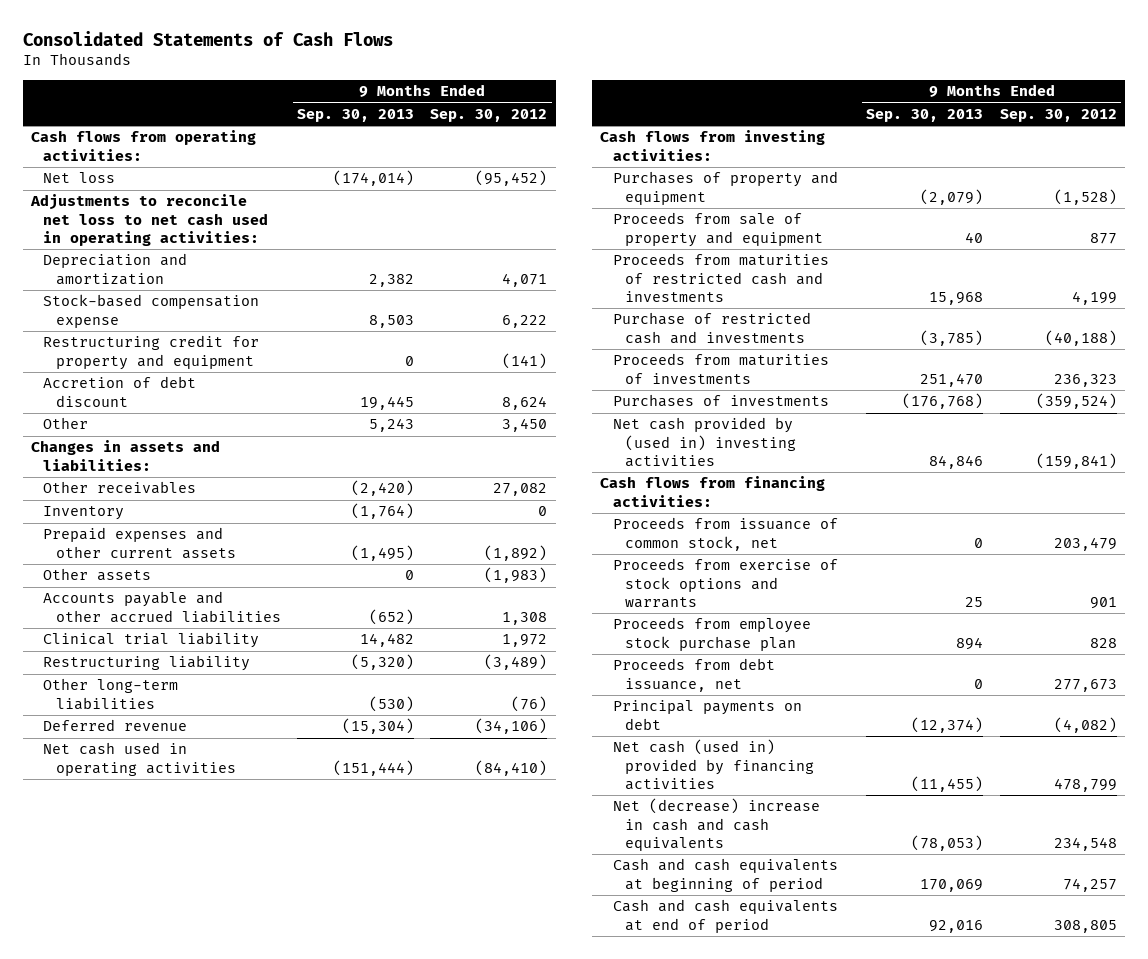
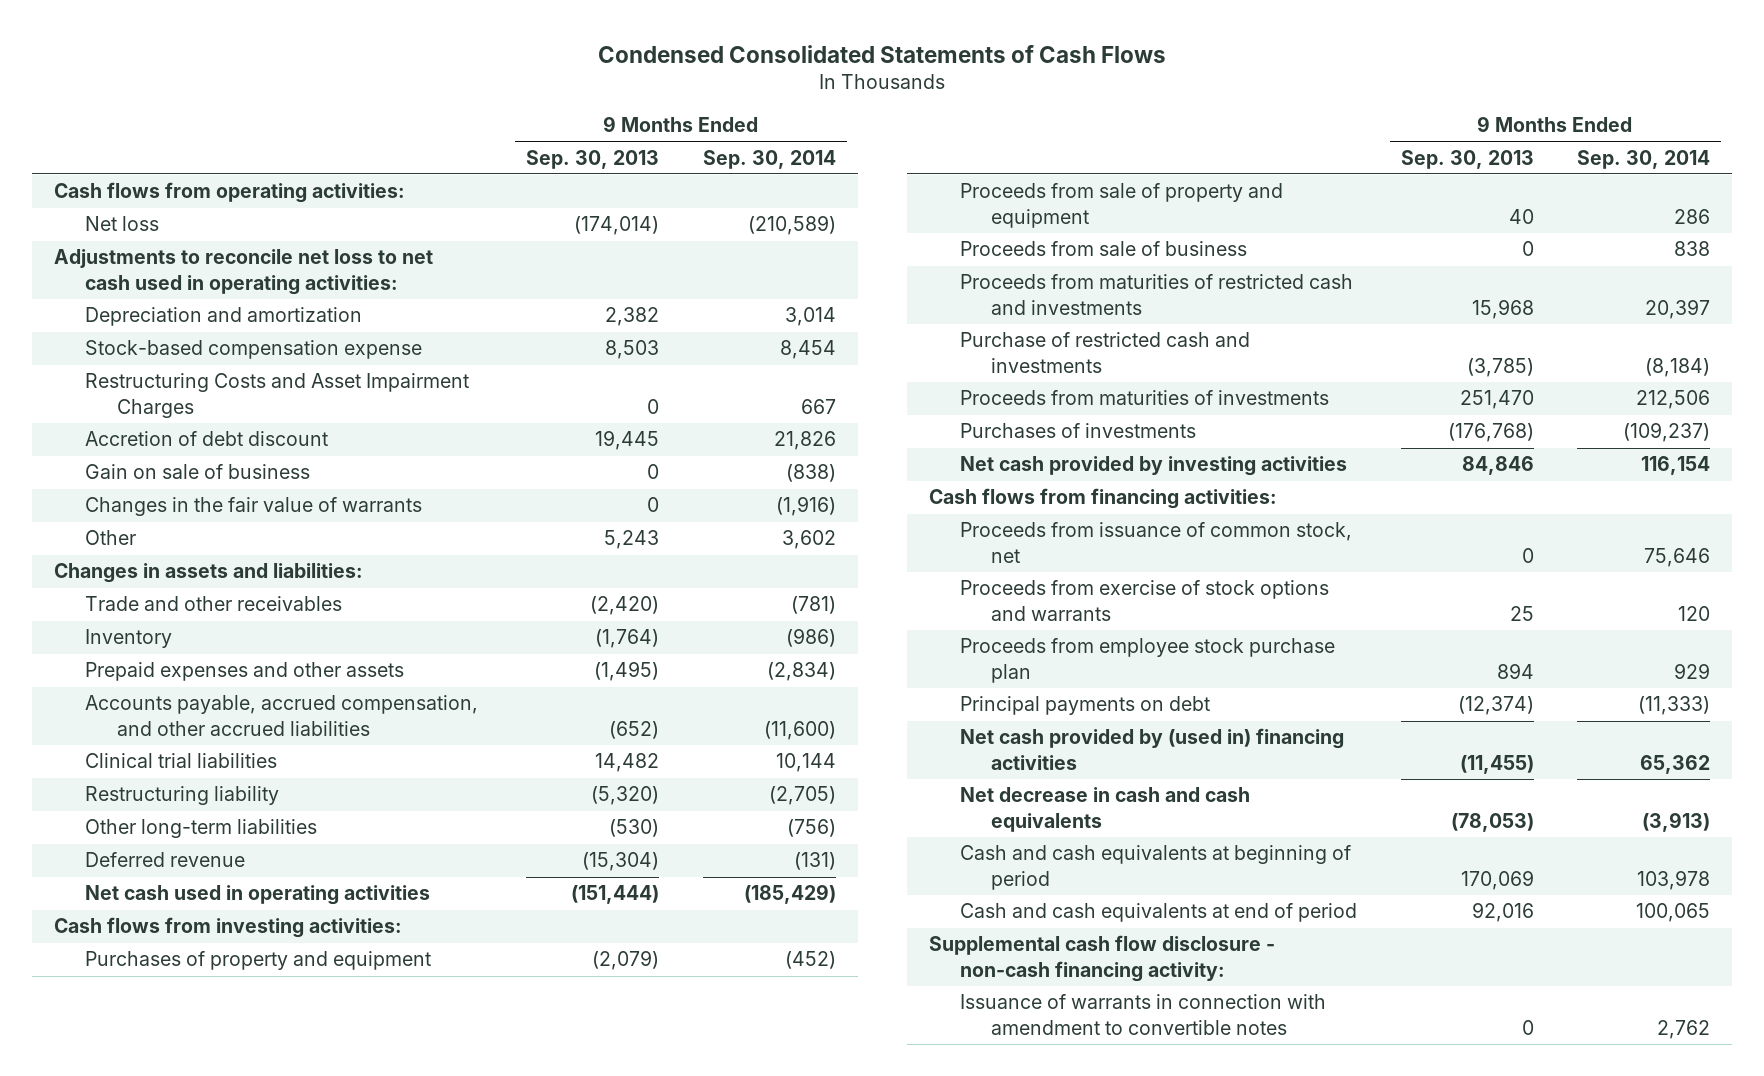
[22,30,393,46] Consolidated Statements of Cash Flows -> [598,44,1167,63] Condensed Consolidated Statements of Cash Flows
[430,109,548,123] Sep. 30, 2012 -> none
none -> [702,149,836,169] Sep. 30, 2014
[43,335,260,370] Restructuring credit for property and equipment -> [85,373,470,418] Restructuring Costs and Asset Impairment Charges
none -> [85,464,311,480] Gain on sale of business
none -> [85,497,423,517] Changes in the fair value of warrants
[43,481,197,495] Other receivables -> [85,596,343,612] Trade and other receivables
[43,568,152,582] Other assets -> none
[43,527,236,559] Prepaid expenses and other current assets -> [85,662,405,682] Prepaid expenses and other assets
[43,591,281,623] Accounts payable and other accrued liabilities -> [85,695,479,736] Accounts payable, accrued compensation, and other accrued liabilities
[43,632,260,649] Clinical trial liability -> [85,753,278,769] Clinical trial liabilities
none -> [959,241,1247,257] Proceeds from sale of business
[612,417,796,467] Net cash provided by (used in) investing activities -> [959,456,1347,477] Net cash provided by investing activities
[612,658,775,692] Proceeds from debt issuance, net -> none
[612,739,814,790] Net cash (used in) provided by financing activities -> [959,728,1344,770] Net cash provided by (used in) financing activities
[612,798,820,851] Net (decrease) increase in cash and cash equivalents -> [959,787,1250,832] Net decrease in cash and cash equivalents
none -> [928,935,1275,982] Supplemental cash flow disclosure - non-cash financing activity:
none -> [959,994,1326,1035] Issuance of warrants in connection with amendment to convertible notes

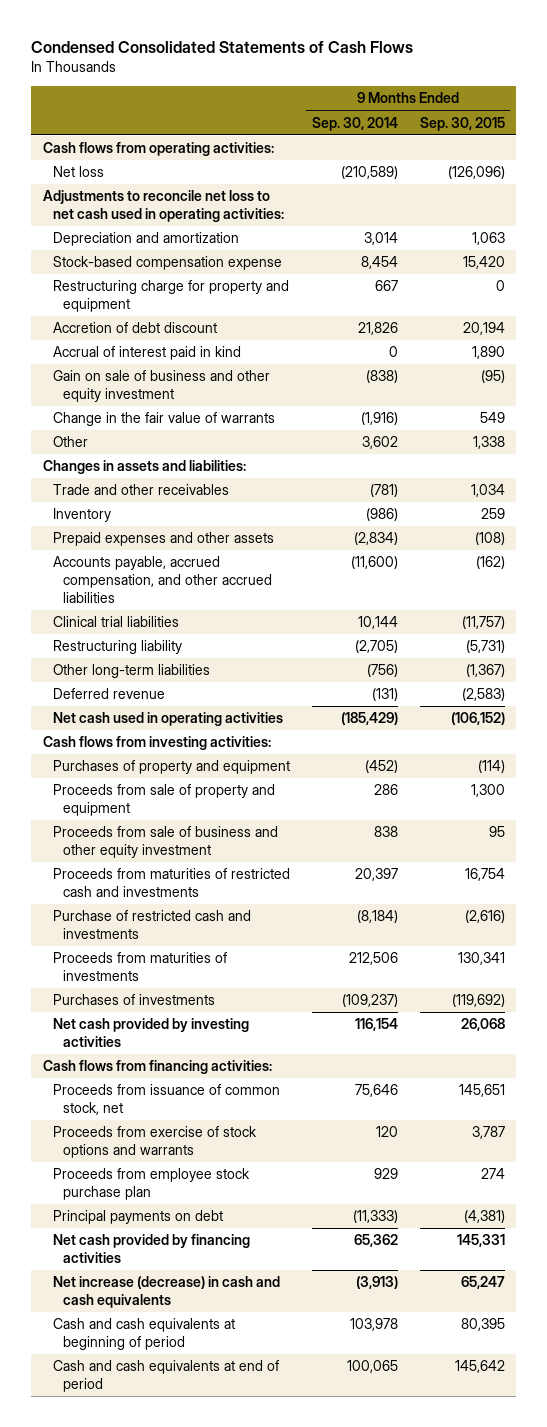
[526,149,660,169] Sep. 30, 2013 -> none
none -> [419,116,505,131] Sep. 30, 2015
[85,373,470,418] Restructuring Costs and Asset Impairment Charges -> [52,280,289,312] Restructuring charge for property and equipment
none -> [52,346,241,361] Accrual of interest paid in kind
[85,464,311,480] Gain on sale of business -> [52,370,270,402] Gain on sale of business and other equity investment
[85,497,423,517] Changes in the fair value of warrants -> [52,412,275,427] Change in the fair value of warrants
[959,241,1247,257] Proceeds from sale of business -> [52,826,278,858] Proceeds from sale of business and other equity investment
[959,728,1344,770] Net cash provided by (used in) financing activities -> [52,1234,250,1263] Net cash provided by financing activities
[959,787,1250,832] Net decrease in cash and cash equivalents -> [52,1276,280,1308] Net increase (decrease) in cash and cash equivalents
[928,935,1275,982] Supplemental cash flow disclosure - non-cash financing activity: -> none
[959,994,1326,1035] Issuance of warrants in connection with amendment to convertible notes -> none

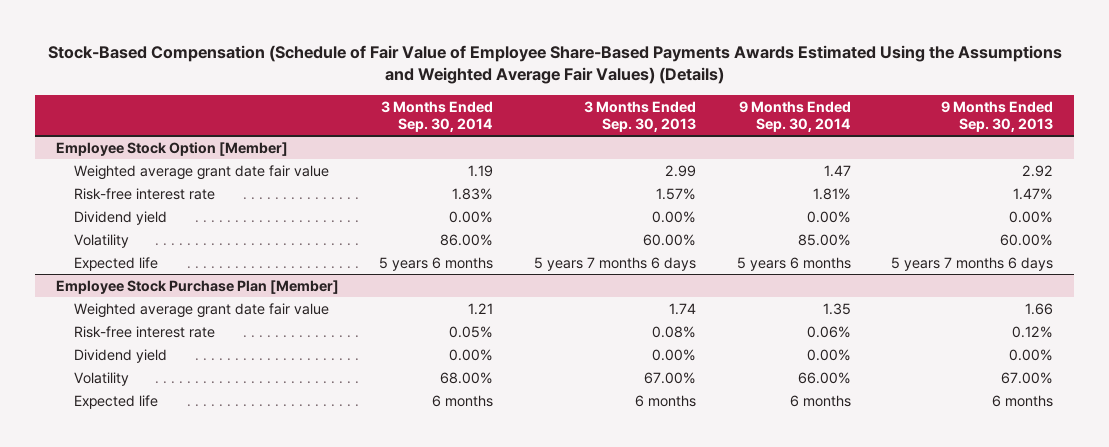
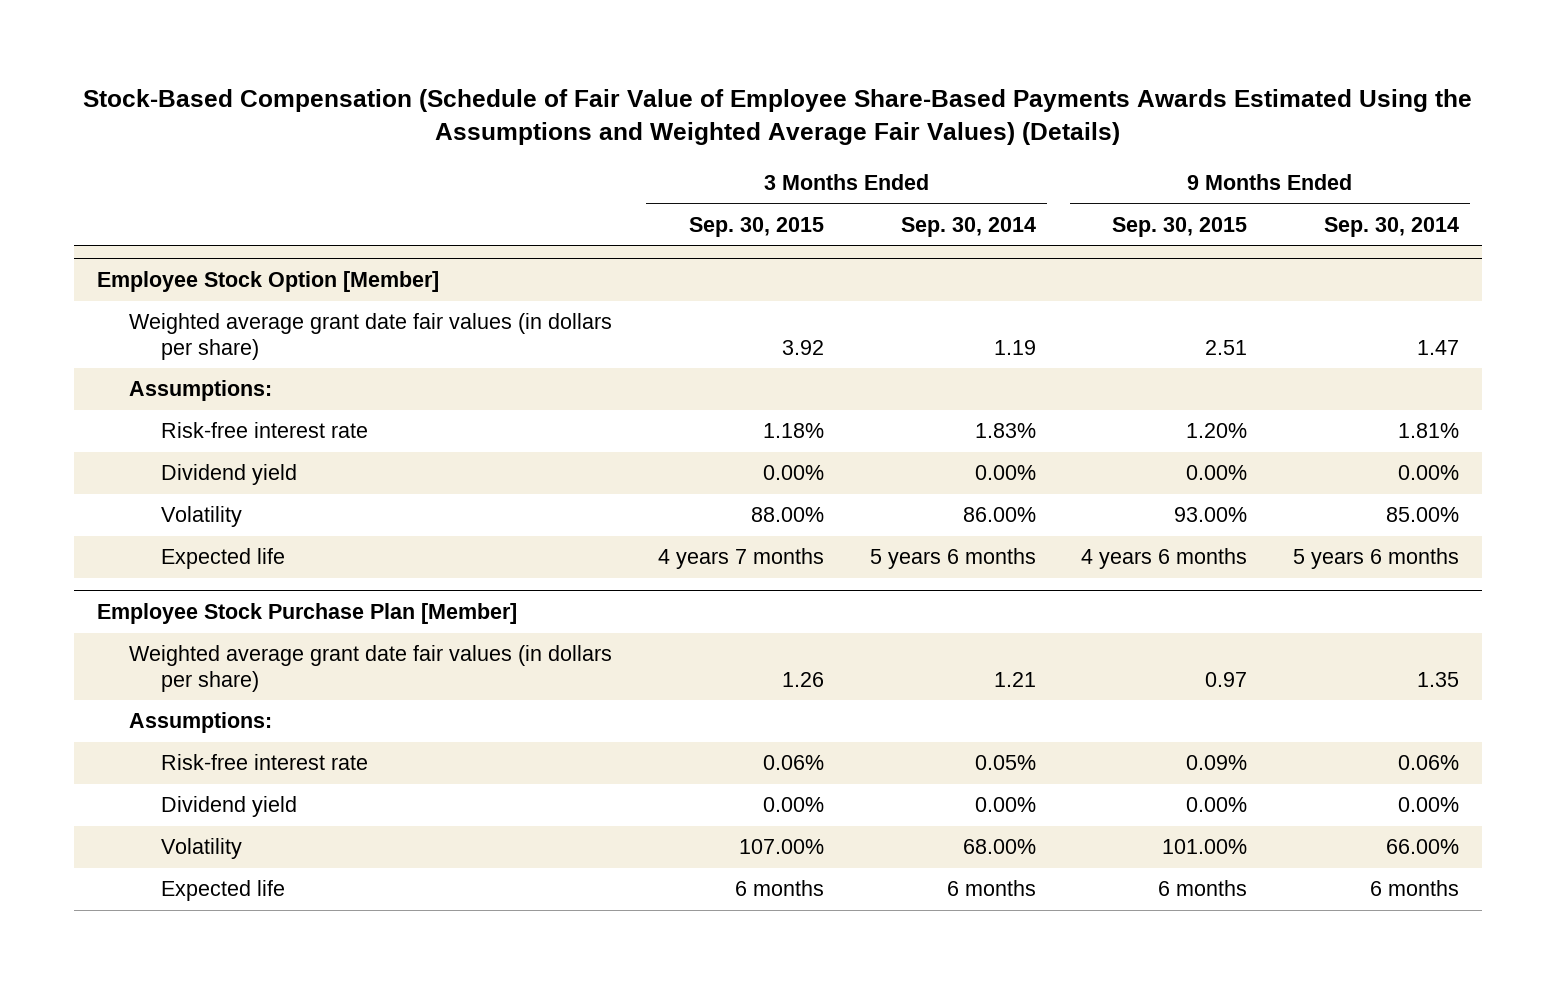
[584,100,697,132] 3 Months Ended Sep. 30, 2013 -> none
[941,100,1054,132] 9 Months Ended Sep. 30, 2013 -> none
none -> [688,216,824,237] Sep. 30, 2015
none -> [1112,216,1248,237] Sep. 30, 2015
[74,164,330,180] Weighted average grant date fair value -> [129,313,613,360] Weighted average grant date fair values (in dollars per share)
none -> [129,380,273,402] Assumptions:
[74,302,330,318] Weighted average grant date fair value -> [129,645,613,692] Weighted average grant date fair values (in dollars per share)
none -> [129,712,273,734] Assumptions:

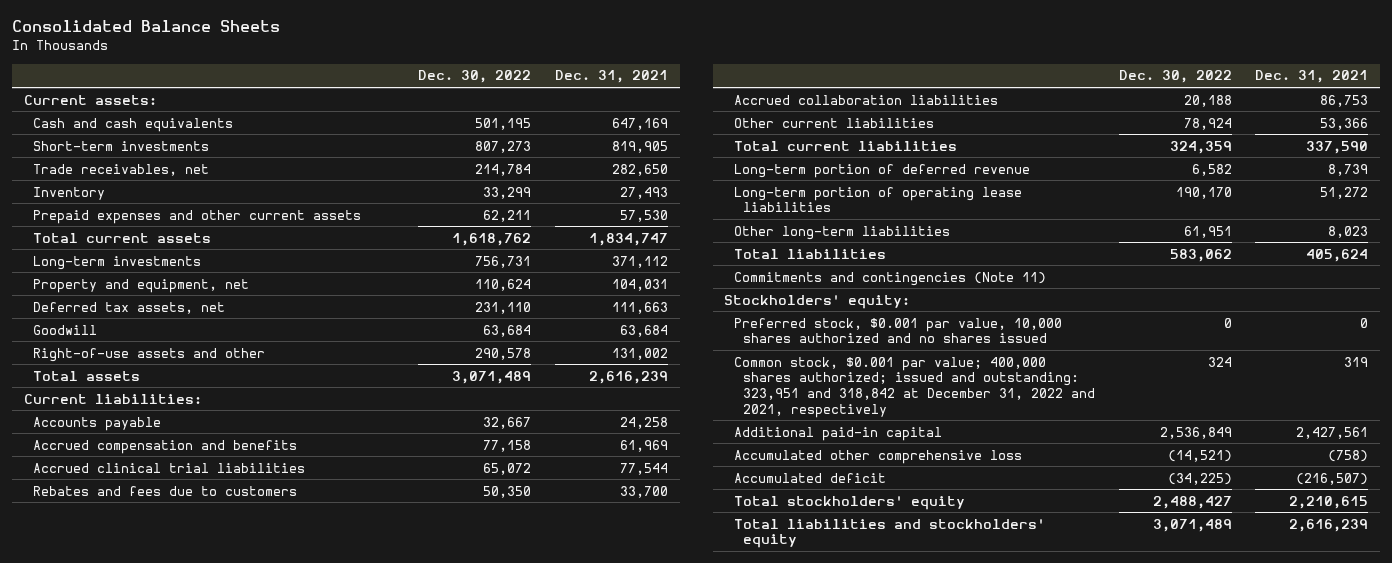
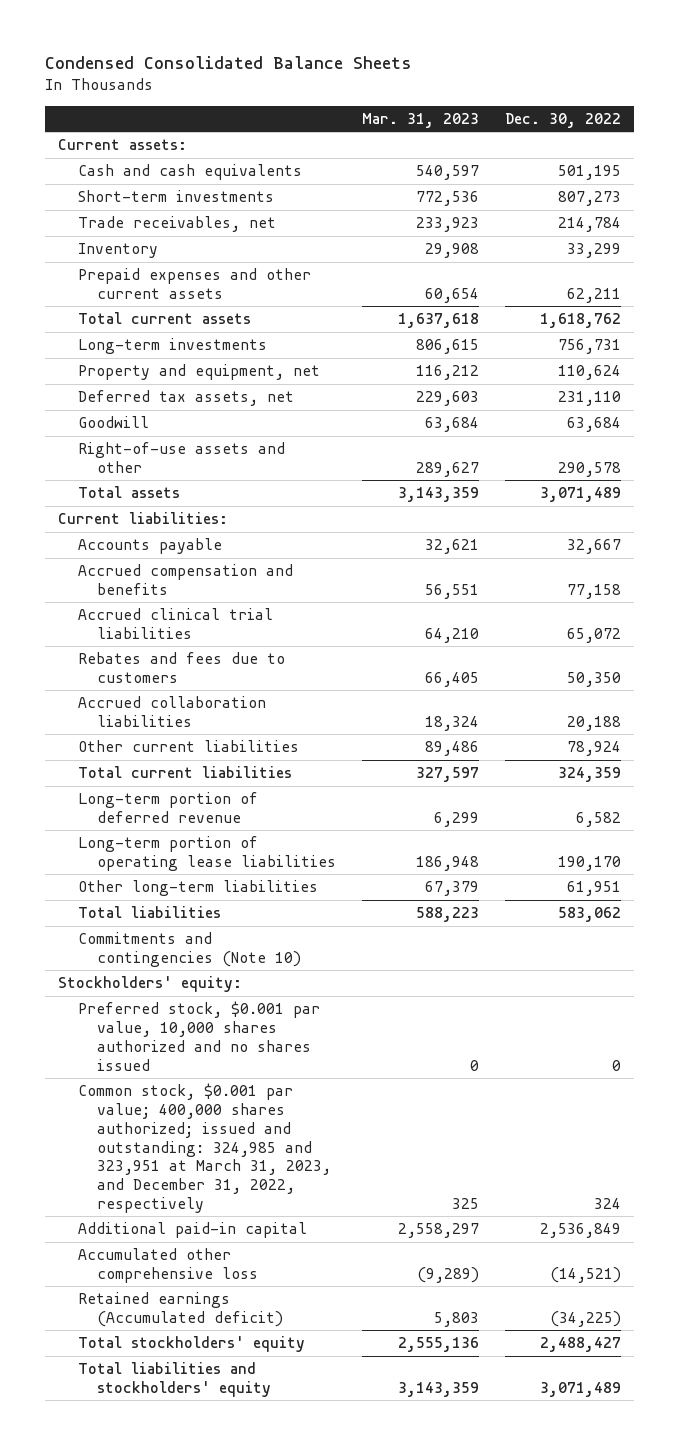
[11,20,280,33] Consolidated Balance Sheets -> [44,56,412,70] Condensed Consolidated Balance Sheets
[554,70,668,84] Dec. 31, 2021 -> none
none -> [362,112,480,128] Mar. 31, 2023
[733,271,1046,286] Commitments and contingencies (Note 11) -> [77,932,302,967] Commitments and contingencies (Note 10)
[733,356,1096,418] Common stock, $0.001 par value; 400,000 shares authorized; issued and outstanding: 323,951 and 318,842 at December 31, 2022 and 2021, respectively -> [77,1083,332,1213] Common stock, $0.001 par value; 400,000 shares authorized; issued and outstanding: 324,985 and 323,951 at March 31, 2023, and December 31, 2022, respectively
[733,472,886,483] Accumulated deficit -> [77,1292,284,1327] Retained earnings (Accumulated deficit)

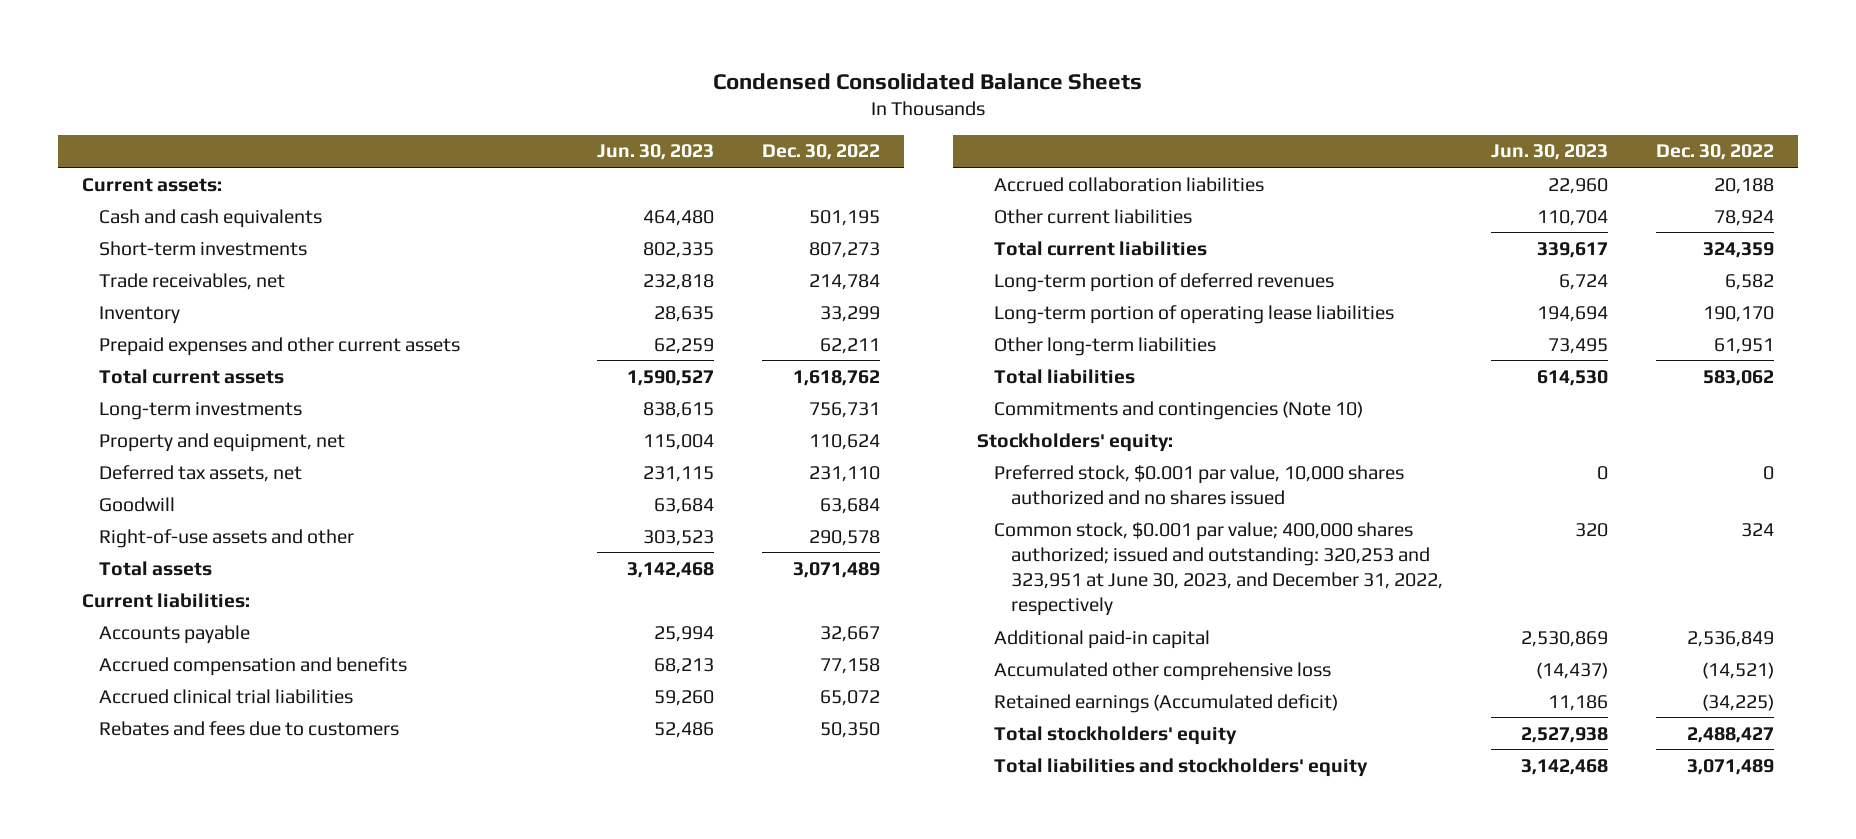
[362,112,480,128] Mar. 31, 2023 -> none
none -> [596,144,714,161] Jun. 30, 2023
[77,792,258,823] Long-term portion of deferred revenue -> [993,272,1334,292] Long-term portion of deferred revenues
[77,1083,332,1213] Common stock, $0.001 par value; 400,000 shares authorized; issued and outstanding: 324,985 and 323,951 at March 31, 2023, and December 31, 2022, respectively -> [993,521,1444,617] Common stock, $0.001 par value; 400,000 shares authorized; issued and outstanding: 320,253 and 323,951 at June 30, 2023, and December 31, 2022, respectively

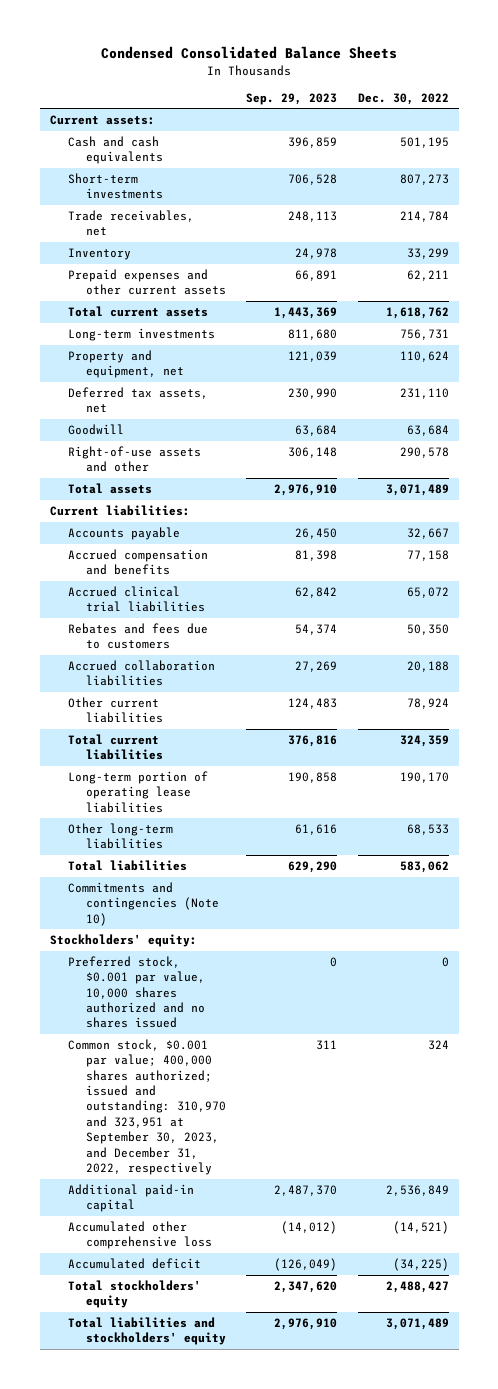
[596,144,714,161] Jun. 30, 2023 -> none
none -> [246,92,338,105] Sep. 29, 2023
[993,272,1334,292] Long-term portion of deferred revenues -> none
[1713,337,1774,354] 61,951 -> [406,824,449,836] 68,533
[993,521,1444,617] Common stock, $0.001 par value; 400,000 shares authorized; issued and outstanding: 320,253 and 323,951 at June 30, 2023, and December 31, 2022, respectively -> [67,1039,226,1175] Common stock, $0.001 par value; 400,000 shares authorized; issued and outstanding: 310,970 and 323,951 at September 30, 2023, and December 31, 2022, respectively
[993,693,1338,713] Retained earnings (Accumulated deficit) -> [67,1258,201,1270] Accumulated deficit

